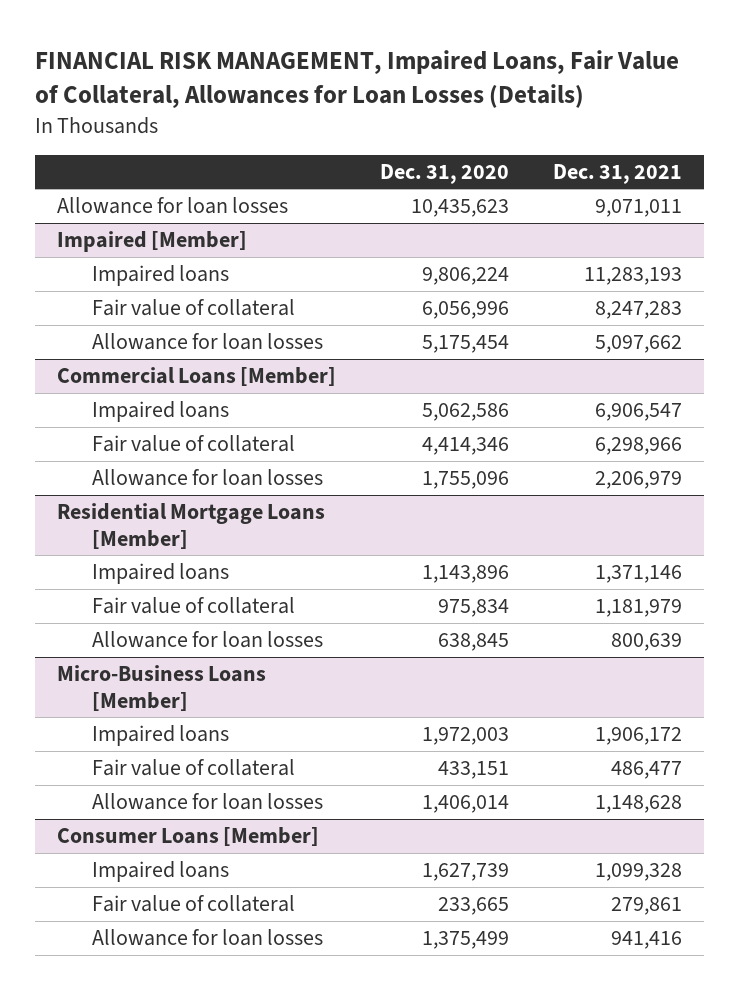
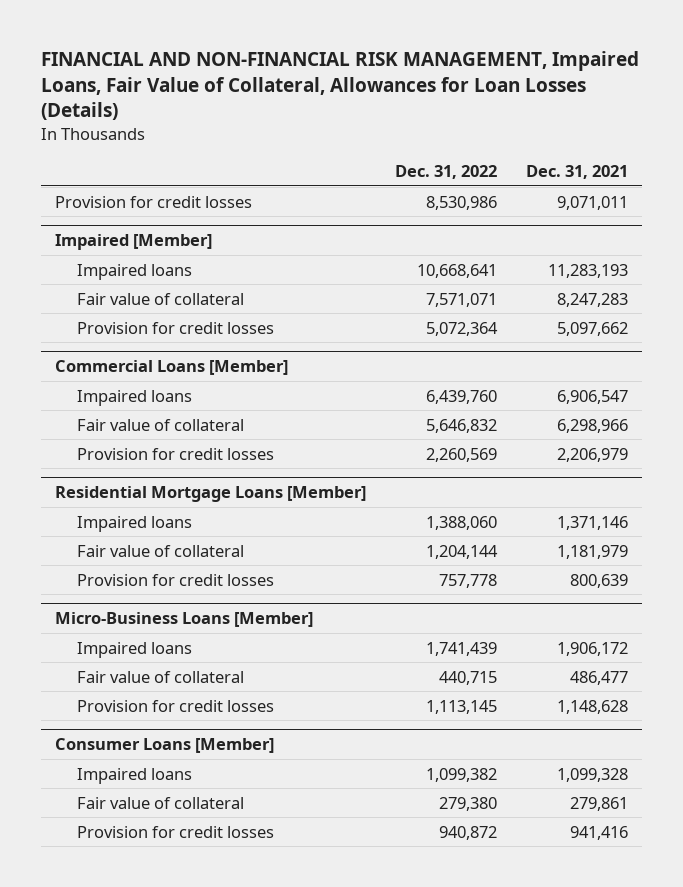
[35,50,680,109] FINANCIAL RISK MANAGEMENT, Impaired Loans, Fair Value of Collateral, Allowances for Loan Losses (Details) -> [40,51,639,121] FINANCIAL AND NON-FINANCIAL RISK MANAGEMENT, Impaired Loans, Fair Value of Collateral, Allowances for Loan Losses (Details)
[379,163,509,184] Dec. 31, 2020 -> none
none -> [394,164,497,179] Dec. 31, 2022
[57,197,289,215] Allowance for loan losses -> [55,195,253,208] Provision for credit losses
[91,333,323,351] Allowance for loan losses -> [76,321,274,334] Provision for credit losses
[91,469,323,487] Allowance for loan losses -> [76,447,274,460] Provision for credit losses
[91,631,323,649] Allowance for loan losses -> [76,573,274,586] Provision for credit losses
[91,793,323,811] Allowance for loan losses -> [76,699,274,712] Provision for credit losses
[91,929,323,947] Allowance for loan losses -> [76,825,274,838] Provision for credit losses

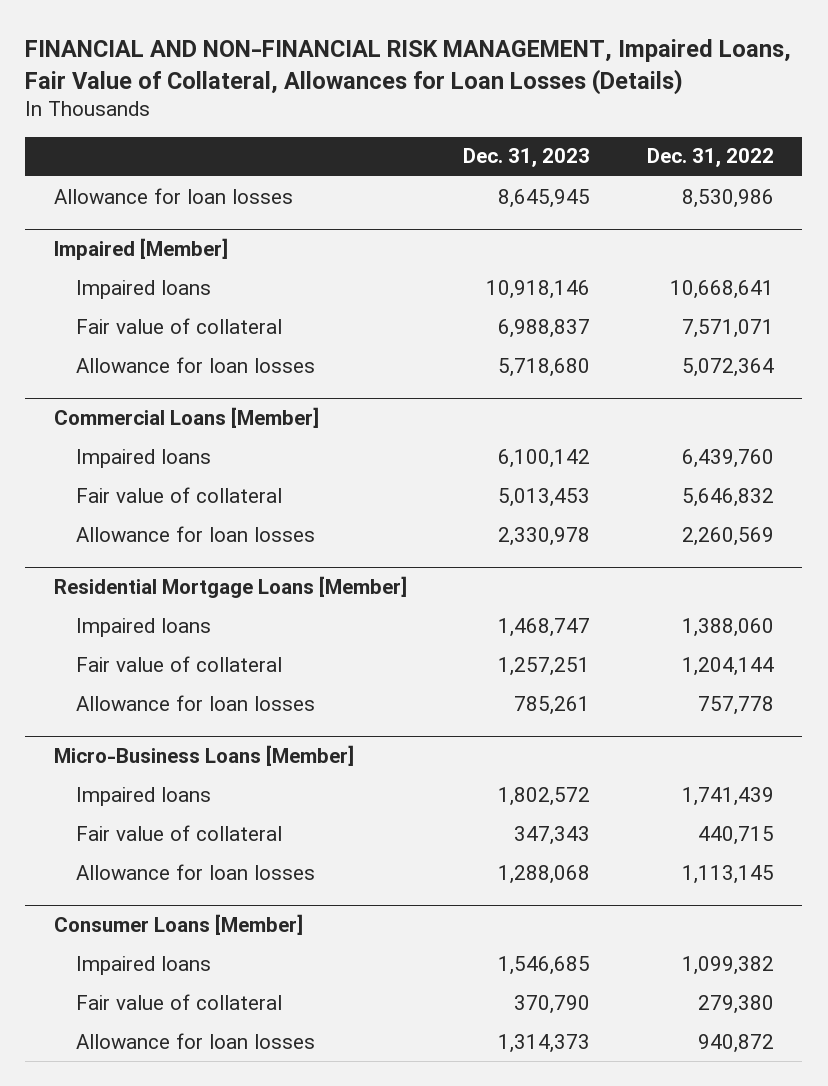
[525,164,628,179] Dec. 31, 2021 -> none
none -> [463,148,591,168] Dec. 31, 2023
[55,195,253,208] Provision for credit losses -> [53,187,293,204] Allowance for loan losses
[76,321,274,334] Provision for credit losses -> [75,356,315,373] Allowance for loan losses
[76,447,274,460] Provision for credit losses -> [75,525,315,542] Allowance for loan losses
[76,573,274,586] Provision for credit losses -> [75,694,315,711] Allowance for loan losses
[76,699,274,712] Provision for credit losses -> [75,863,315,880] Allowance for loan losses
[76,825,274,838] Provision for credit losses -> [75,1032,315,1049] Allowance for loan losses

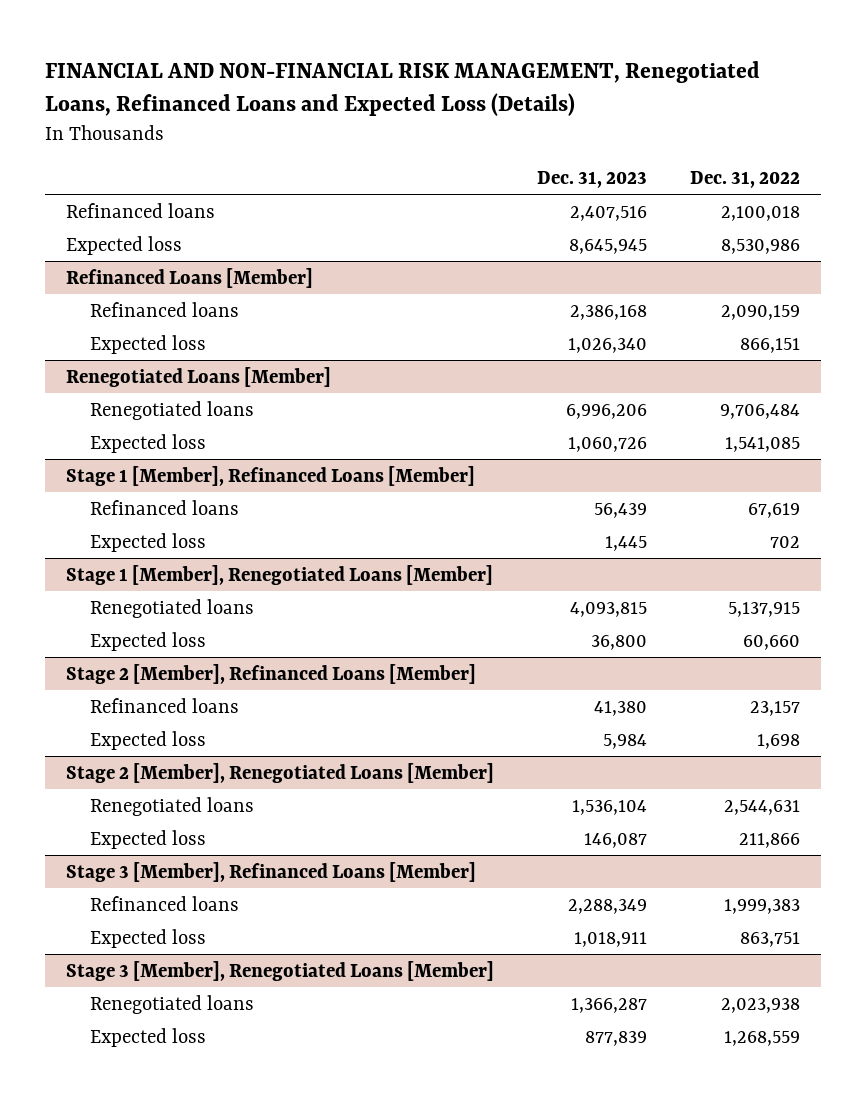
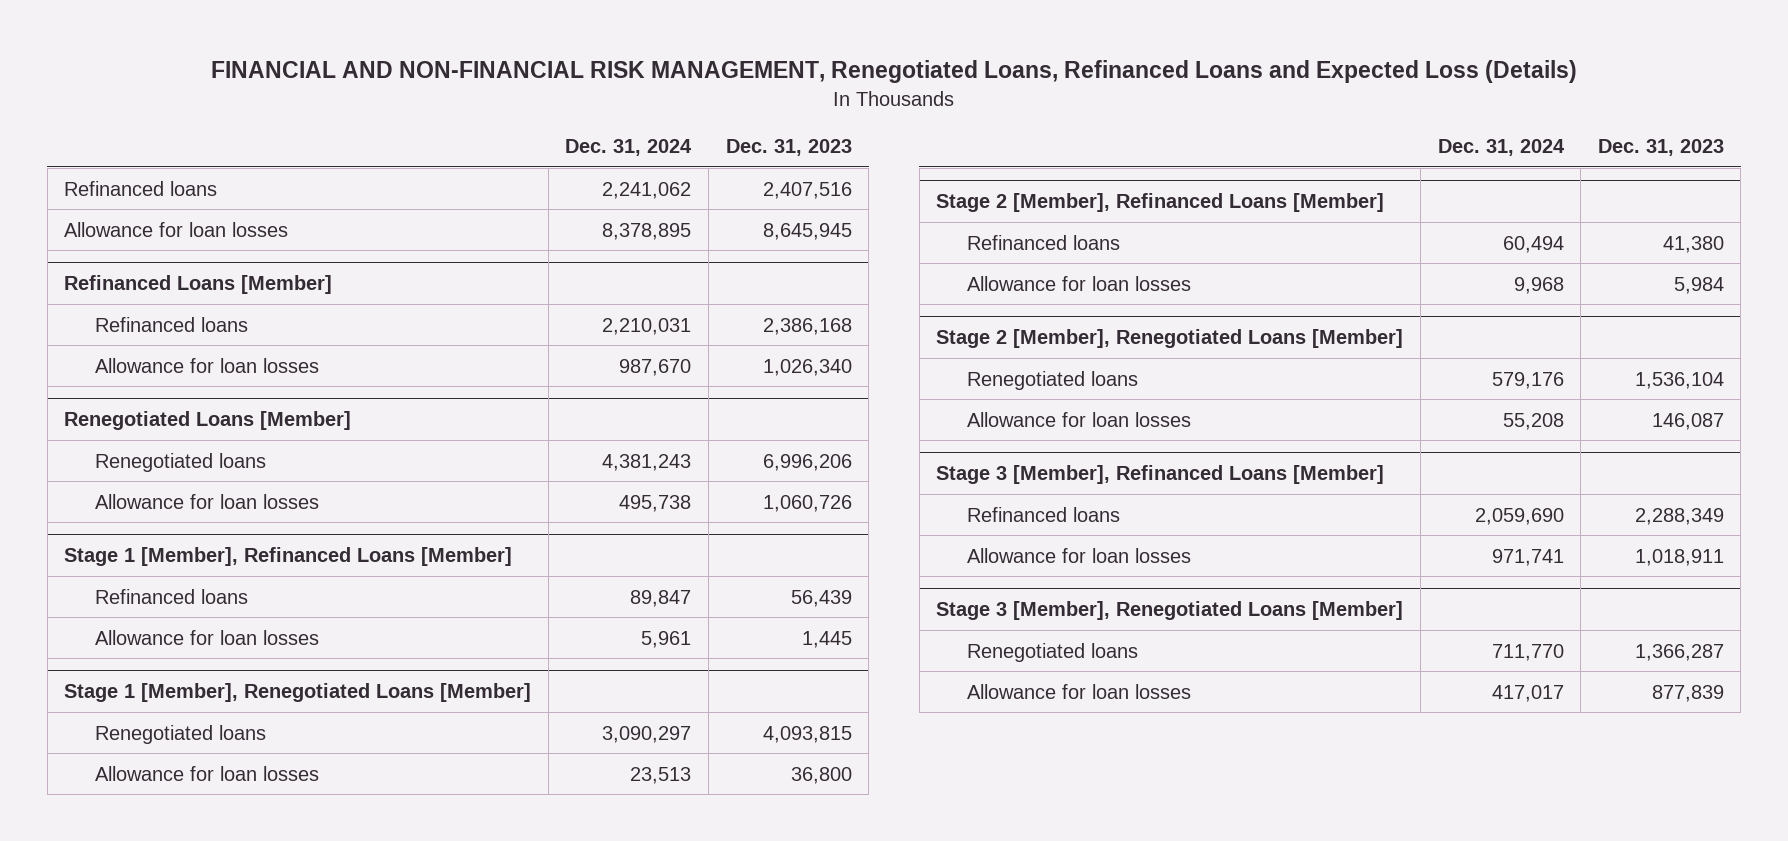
[689,170,800,188] Dec. 31, 2022 -> none
none -> [565,139,693,157] Dec. 31, 2024
[66,235,183,255] Expected loss -> [64,221,289,237] Allowance for loan losses
[89,334,206,354] Expected loss -> [94,357,319,373] Allowance for loan losses
[89,433,206,453] Expected loss -> [94,493,319,509] Allowance for loan losses
[89,532,206,552] Expected loss -> [94,629,319,645] Allowance for loan losses
[89,631,206,651] Expected loss -> [94,765,319,781] Allowance for loan losses
[89,730,206,750] Expected loss -> [966,275,1191,291] Allowance for loan losses
[89,829,206,849] Expected loss -> [966,411,1191,427] Allowance for loan losses
[89,928,206,948] Expected loss -> [966,547,1191,563] Allowance for loan losses
[89,1027,206,1047] Expected loss -> [966,683,1191,699] Allowance for loan losses

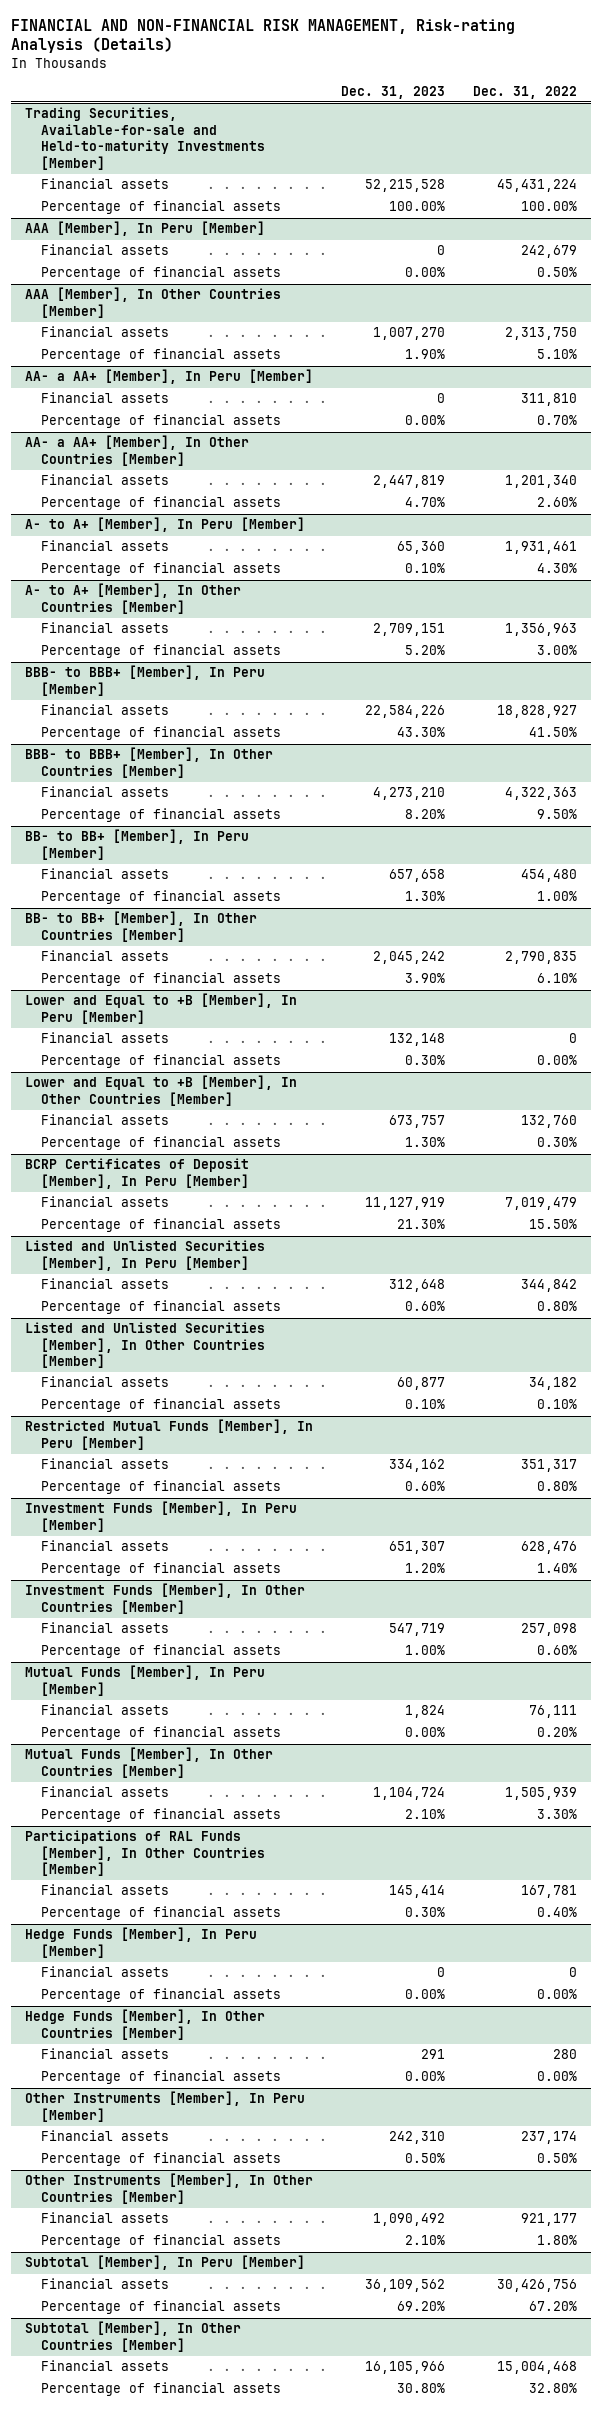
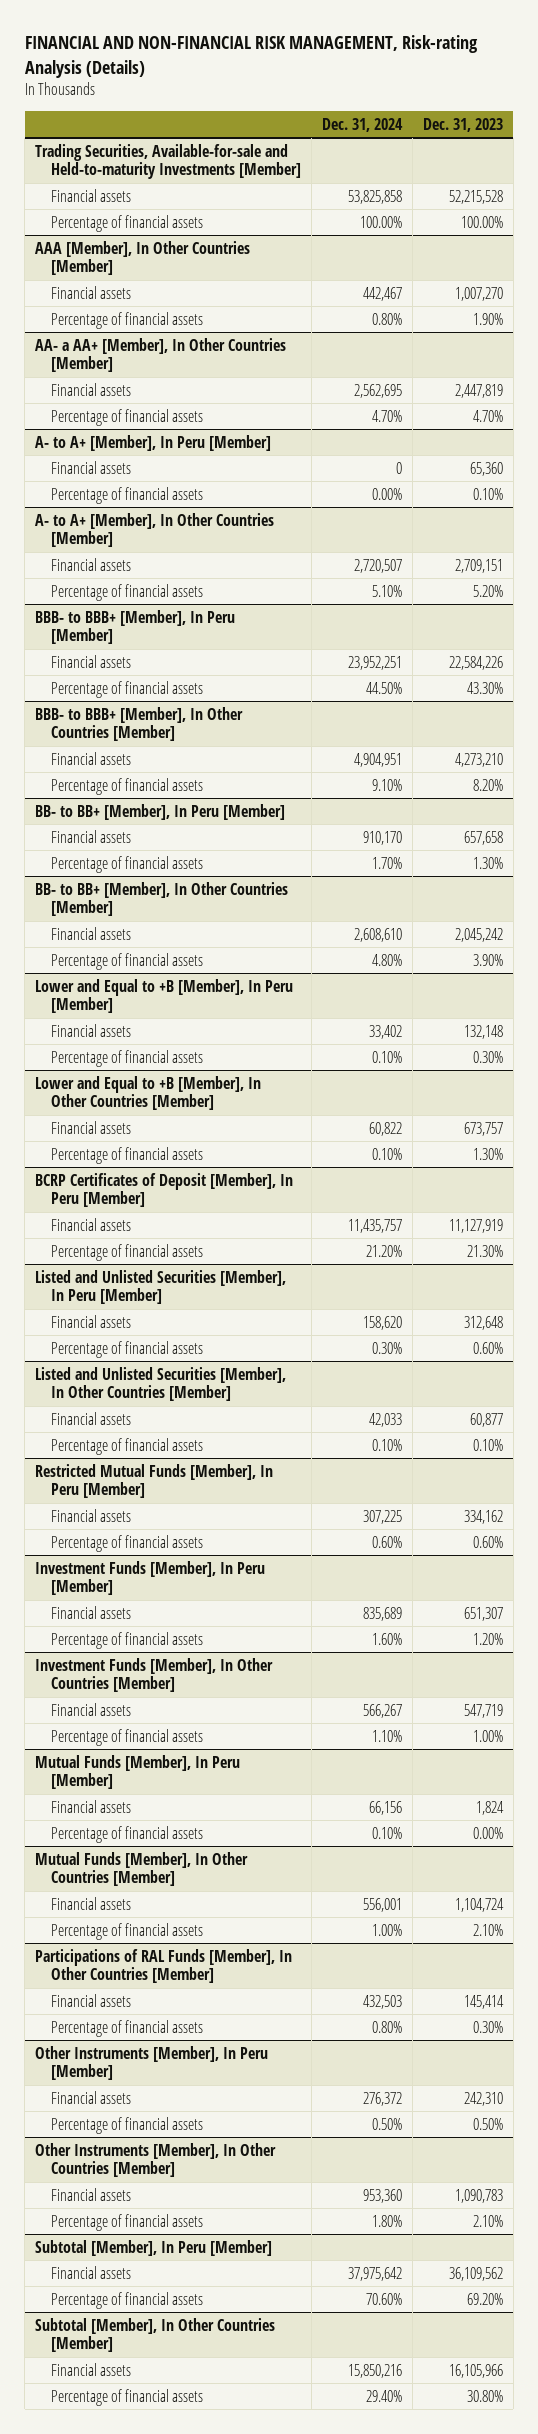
[473,85,578,99] Dec. 31, 2022 -> none
none -> [321,117,403,132] Dec. 31, 2024
[25,221,266,237] AAA [Member], In Peru [Member] -> none
[41,244,170,256] Financial assets -> none
[41,266,282,281] Percentage of financial assets -> none
[25,369,314,385] AA- a AA+ [Member], In Peru [Member] -> none
[41,392,170,404] Financial assets -> none
[41,414,282,429] Percentage of financial assets -> none
[25,1927,258,1958] Hedge Funds [Member], In Peru [Member] -> none
[41,1966,170,1978] Financial assets -> none
[41,1988,282,2003] Percentage of financial assets -> none
[25,2009,266,2040] Hedge Funds [Member], In Other Countries [Member] -> none
[41,2048,170,2060] Financial assets -> none
[41,2070,282,2085] Percentage of financial assets -> none
[373,2213,446,2227] 1,090,492 -> [454,2188,503,2203] 1,090,783

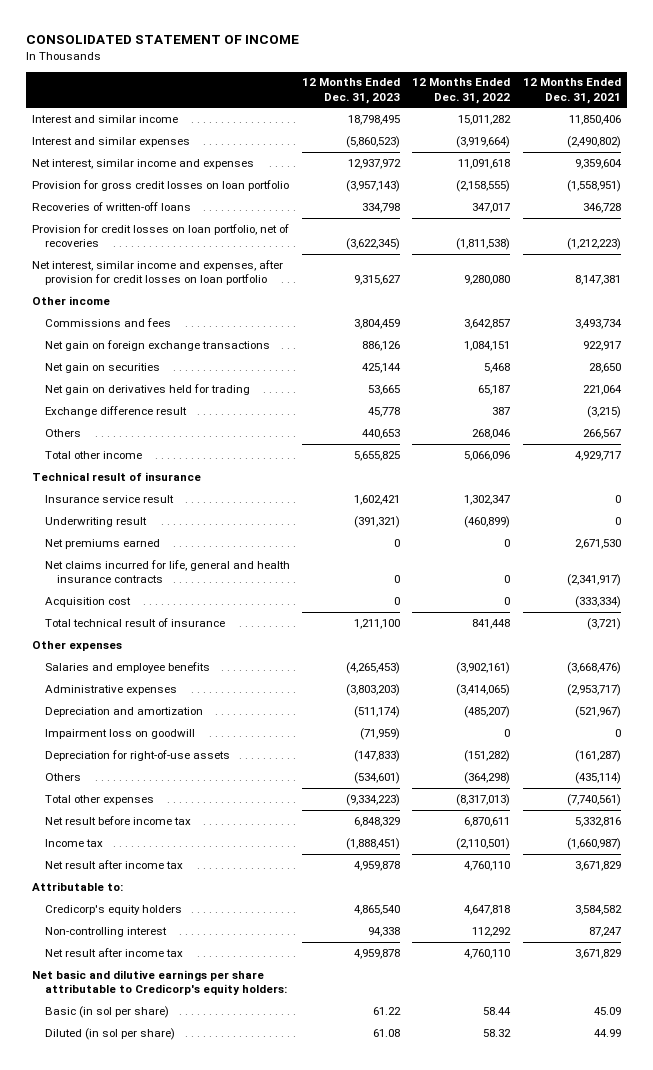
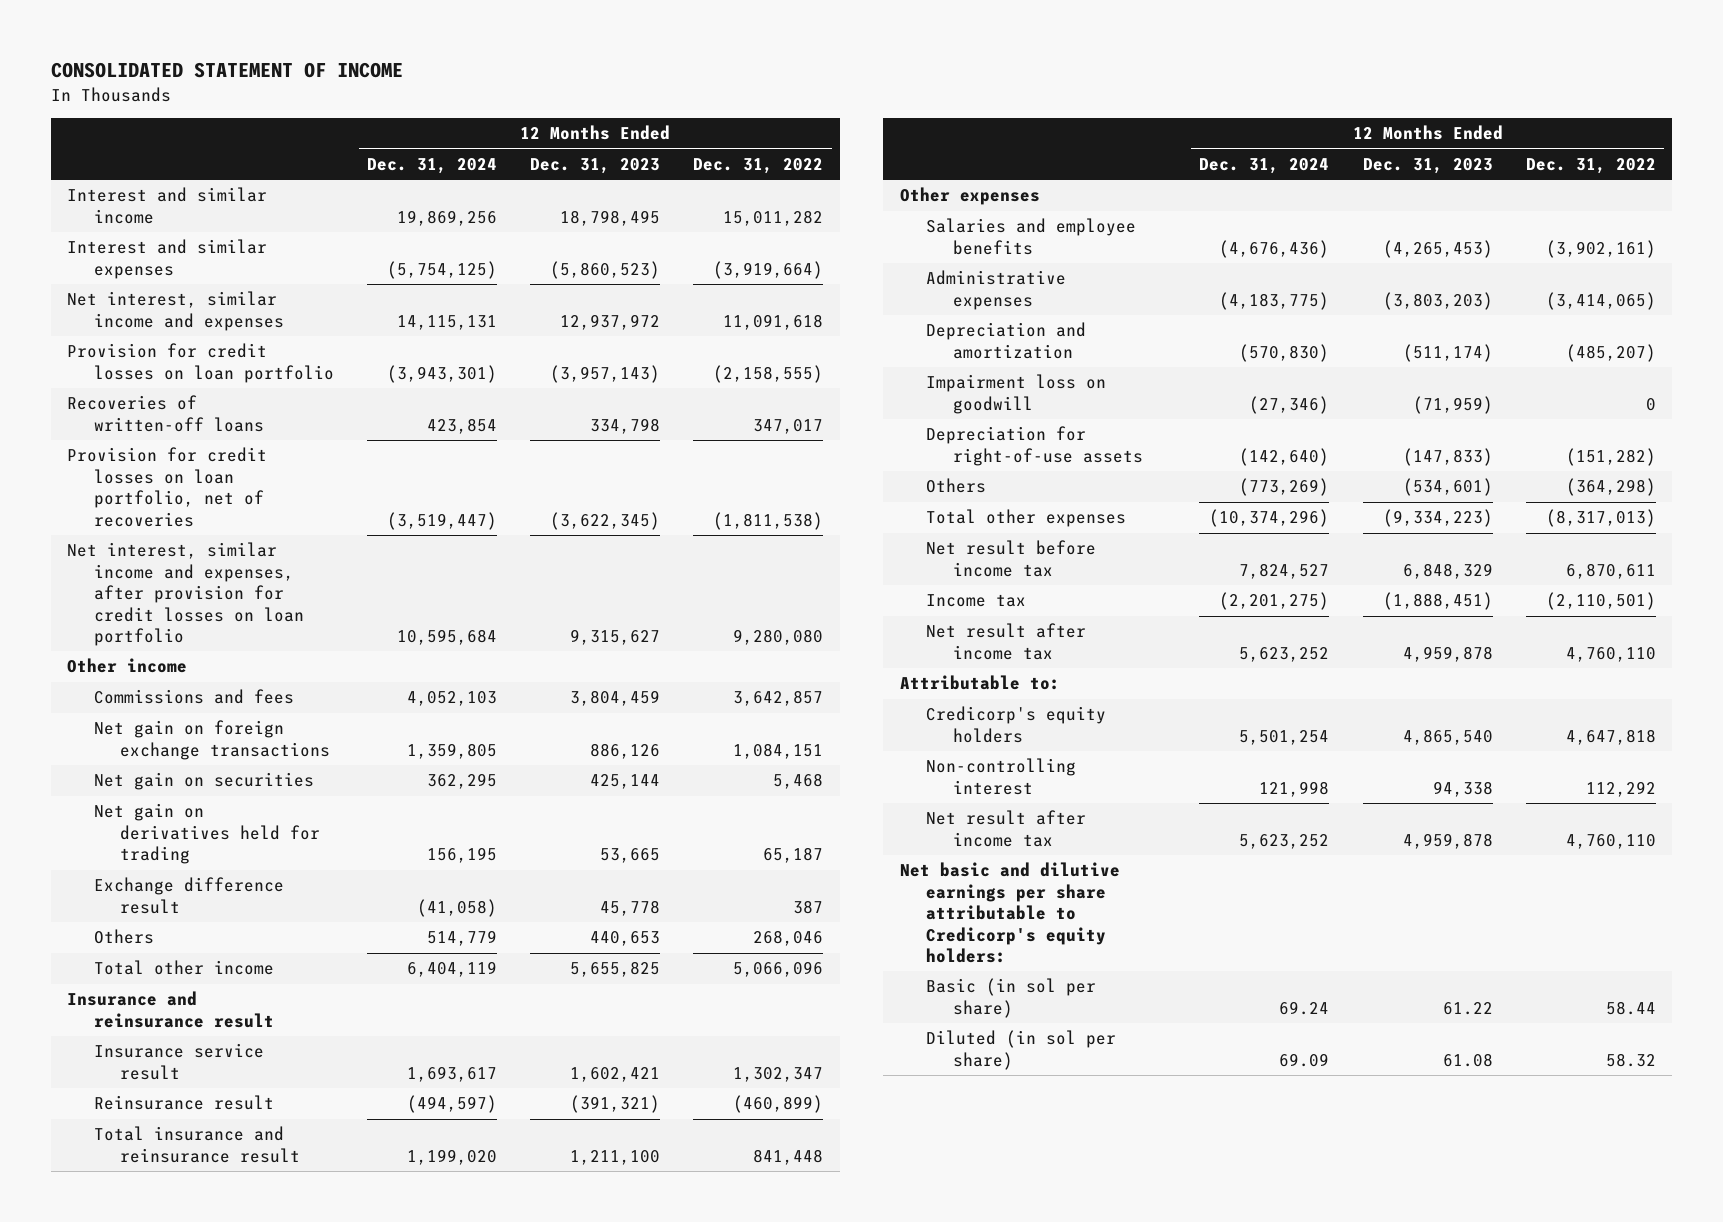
[522,78,621,104] 12 Months Ended Dec. 31, 2021 -> none
none -> [367,157,498,174] Dec. 31, 2024
[32,179,290,191] Provision for gross credit losses on loan portfolio -> [67,343,334,383] Provision for credit losses on loan portfolio
[32,471,202,481] Technical result of insurance -> none
none -> [67,991,274,1028] Insurance and reinsurance result
[44,538,160,549] Net premiums earned -> none
[44,559,290,584] Net claims incurred for life, general and health insurance contracts -> none
[44,596,131,607] Acquisition cost -> none
[44,516,147,527] Underwriting result -> [93,1095,274,1111] Reinsurance result
[44,617,225,627] Total technical result of insurance -> [93,1126,301,1163] Total insurance and reinsurance result

